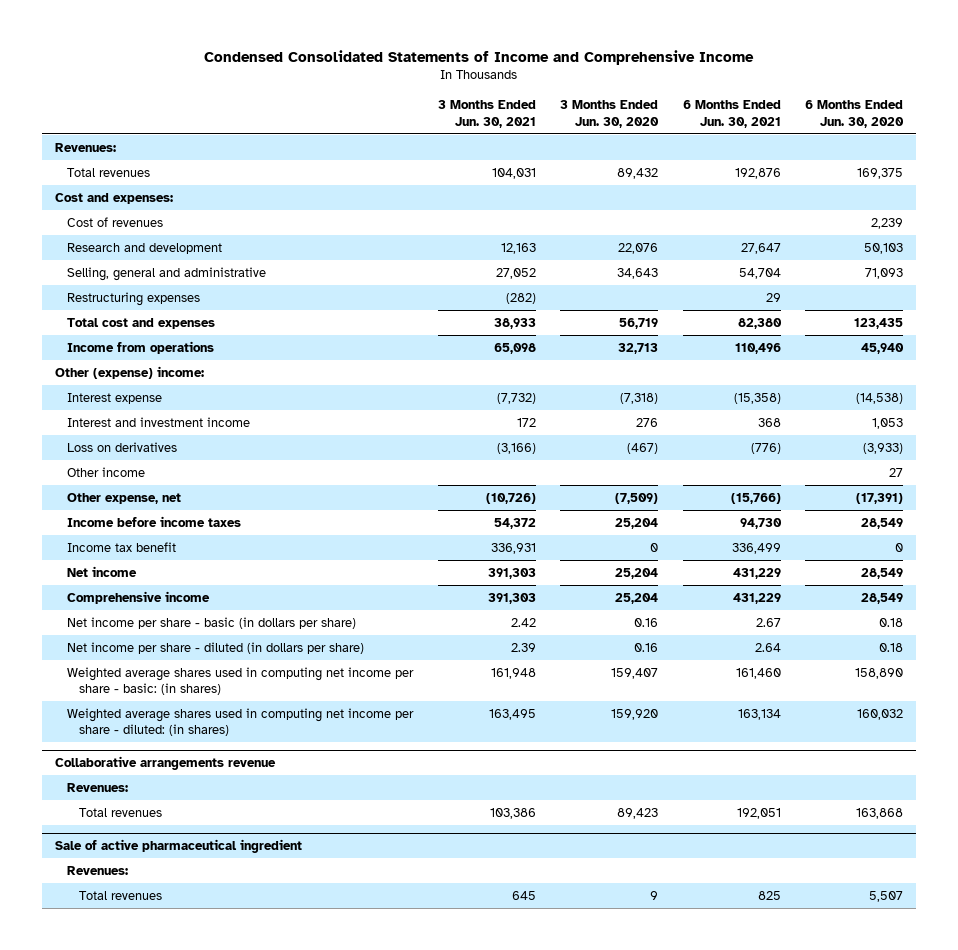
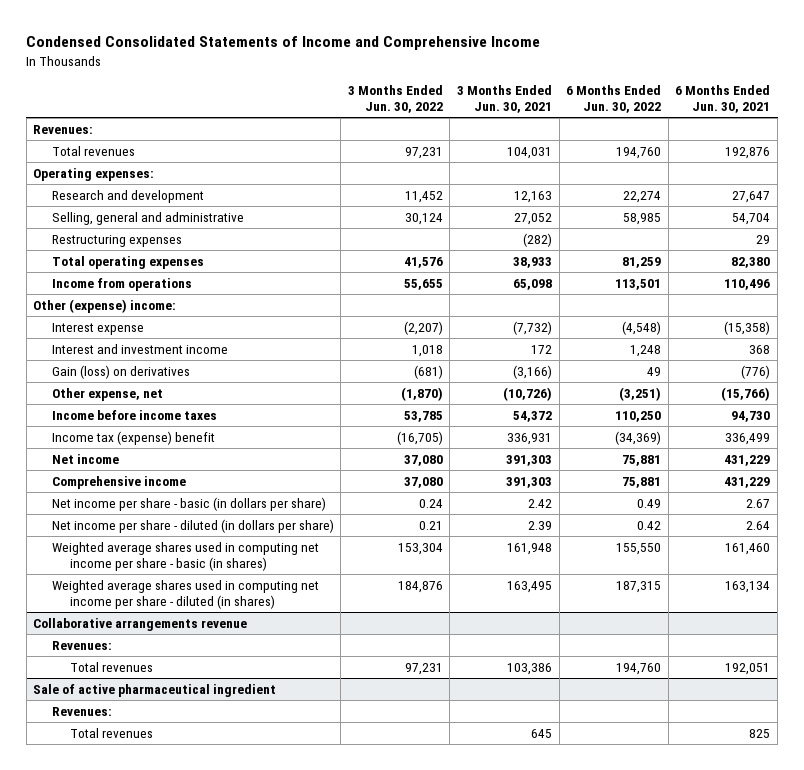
[560,100,660,128] 3 Months Ended Jun. 30, 2020 -> none
[805,100,905,128] 6 Months Ended Jun. 30, 2020 -> none
none -> [347,85,443,113] 3 Months Ended Jun. 30, 2022
none -> [566,85,662,113] 6 Months Ended Jun. 30, 2022
[54,192,173,204] Cost and expenses: -> none
[66,216,163,227] Cost of revenues -> none
none -> [33,167,155,181] Operating expenses:
[66,317,215,329] Total cost and expenses -> [51,255,204,269] Total operating expenses
[66,466,145,477] Other income -> none
[66,441,177,452] Loss on derivatives -> [51,364,190,379] Gain (loss) on derivatives
[66,541,176,552] Income tax benefit -> [51,430,215,445] Income tax (expense) benefit
[66,666,414,696] Weighted average shares used in computing net income per share - basic: (in shares) -> [51,541,319,571] Weighted average shares used in computing net income per share - basic (in shares)
[66,707,414,737] Weighted average shares used in computing net income per share - diluted: (in shares) -> [51,579,319,609] Weighted average shares used in computing net income per share - diluted (in shares)

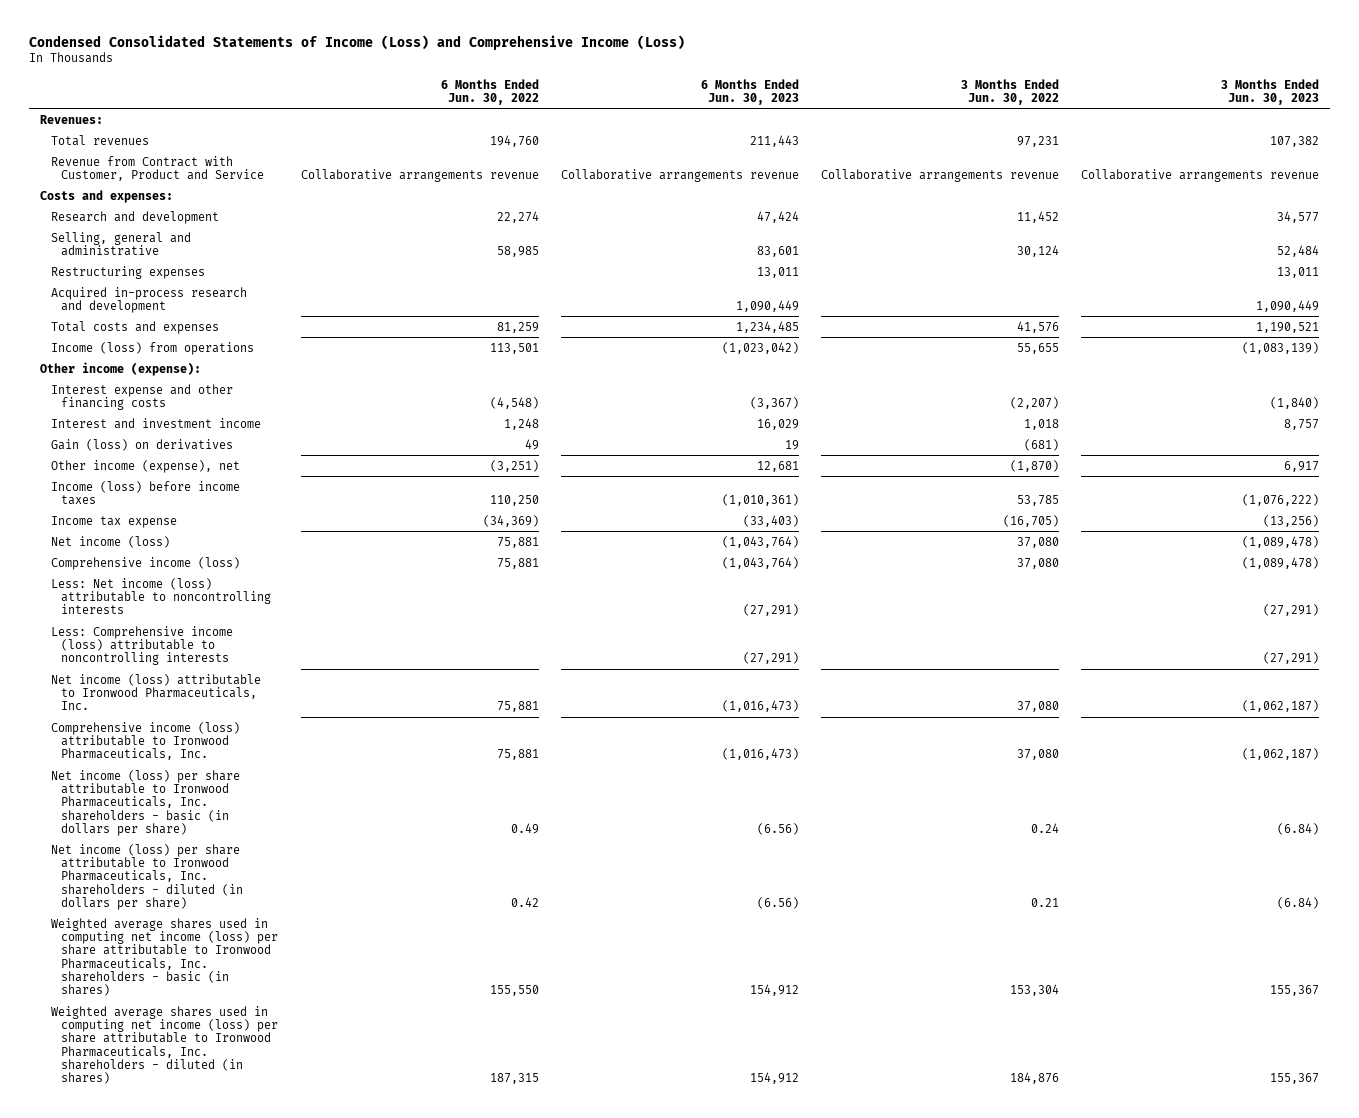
[26,36,541,51] Condensed Consolidated Statements of Income and Comprehensive Income -> [29,34,686,50] Condensed Consolidated Statements of Income (Loss) and Comprehensive Income (Loss)
[457,85,553,113] 3 Months Ended Jun. 30, 2021 -> none
[675,85,771,113] 6 Months Ended Jun. 30, 2021 -> none
none -> [700,78,799,105] 6 Months Ended Jun. 30, 2023
none -> [1221,78,1320,105] 3 Months Ended Jun. 30, 2023
[33,167,155,181] Operating expenses: -> none
none -> [50,155,265,181] Revenue from Contract with Customer, Product and Service
none -> [40,189,174,203] Costs and expenses:
none -> [50,286,247,313] Acquired in-process research and development
[51,255,204,269] Total operating expenses -> [50,320,219,334] Total costs and expenses
[51,277,192,291] Income from operations -> [50,341,254,355] Income (loss) from operations
[33,298,177,313] Other (expense) income: -> [40,361,202,376] Other income (expense):
[51,322,144,335] Interest expense -> [50,383,233,410] Interest expense and other financing costs
[33,617,248,631] Collaborative arrangements revenue -> none
[51,640,112,650] Revenues: -> none
[69,661,153,672] Total revenues -> none
[33,683,277,697] Sale of active pharmaceutical ingredient -> none
[51,706,112,716] Revenues: -> none
[69,727,153,738] Total revenues -> none
[51,387,163,401] Other expense, net -> [50,459,240,473] Other income (expense), net
[51,409,217,420] Income before income taxes -> [50,480,240,505] Income (loss) before income taxes
[51,430,215,445] Income tax (expense) benefit -> [50,515,177,528] Income tax expense
none -> [50,535,170,548] Net income (loss)
none -> [50,556,240,570] Comprehensive income (loss)
none -> [50,577,272,615] Less: Net income (loss) attributable to noncontrolling interests
none -> [50,625,233,666] Less: Comprehensive income (loss) attributable to noncontrolling interests
[51,453,119,464] Net income -> [50,673,261,711] Net income (loss) attributable to Ironwood Pharmaceuticals, Inc.
[51,475,186,489] Comprehensive income -> [50,721,240,761] Comprehensive income (loss) attributable to Ironwood Pharmaceuticals, Inc.
[51,496,326,511] Net income per share - basic (in dollars per share) -> [50,769,240,836] Net income (loss) per share attributable to Ironwood Pharmaceuticals, Inc. shareholders - basic (in dollars per share)
[51,518,334,533] Net income per share - diluted (in dollars per share) -> [50,843,244,910] Net income (loss) per share attributable to Ironwood Pharmaceuticals, Inc. shareholders - diluted (in dollars per share)
[51,541,319,571] Weighted average shares used in computing net income per share - basic (in shares) -> [50,917,279,997] Weighted average shares used in computing net income (loss) per share attributable to Ironwood Pharmaceuticals, Inc. shareholders - basic (in shares)
[51,579,319,609] Weighted average shares used in computing net income per share - diluted (in shares) -> [50,1005,279,1085] Weighted average shares used in computing net income (loss) per share attributable to Ironwood Pharmaceuticals, Inc. shareholders - diluted (in shares)

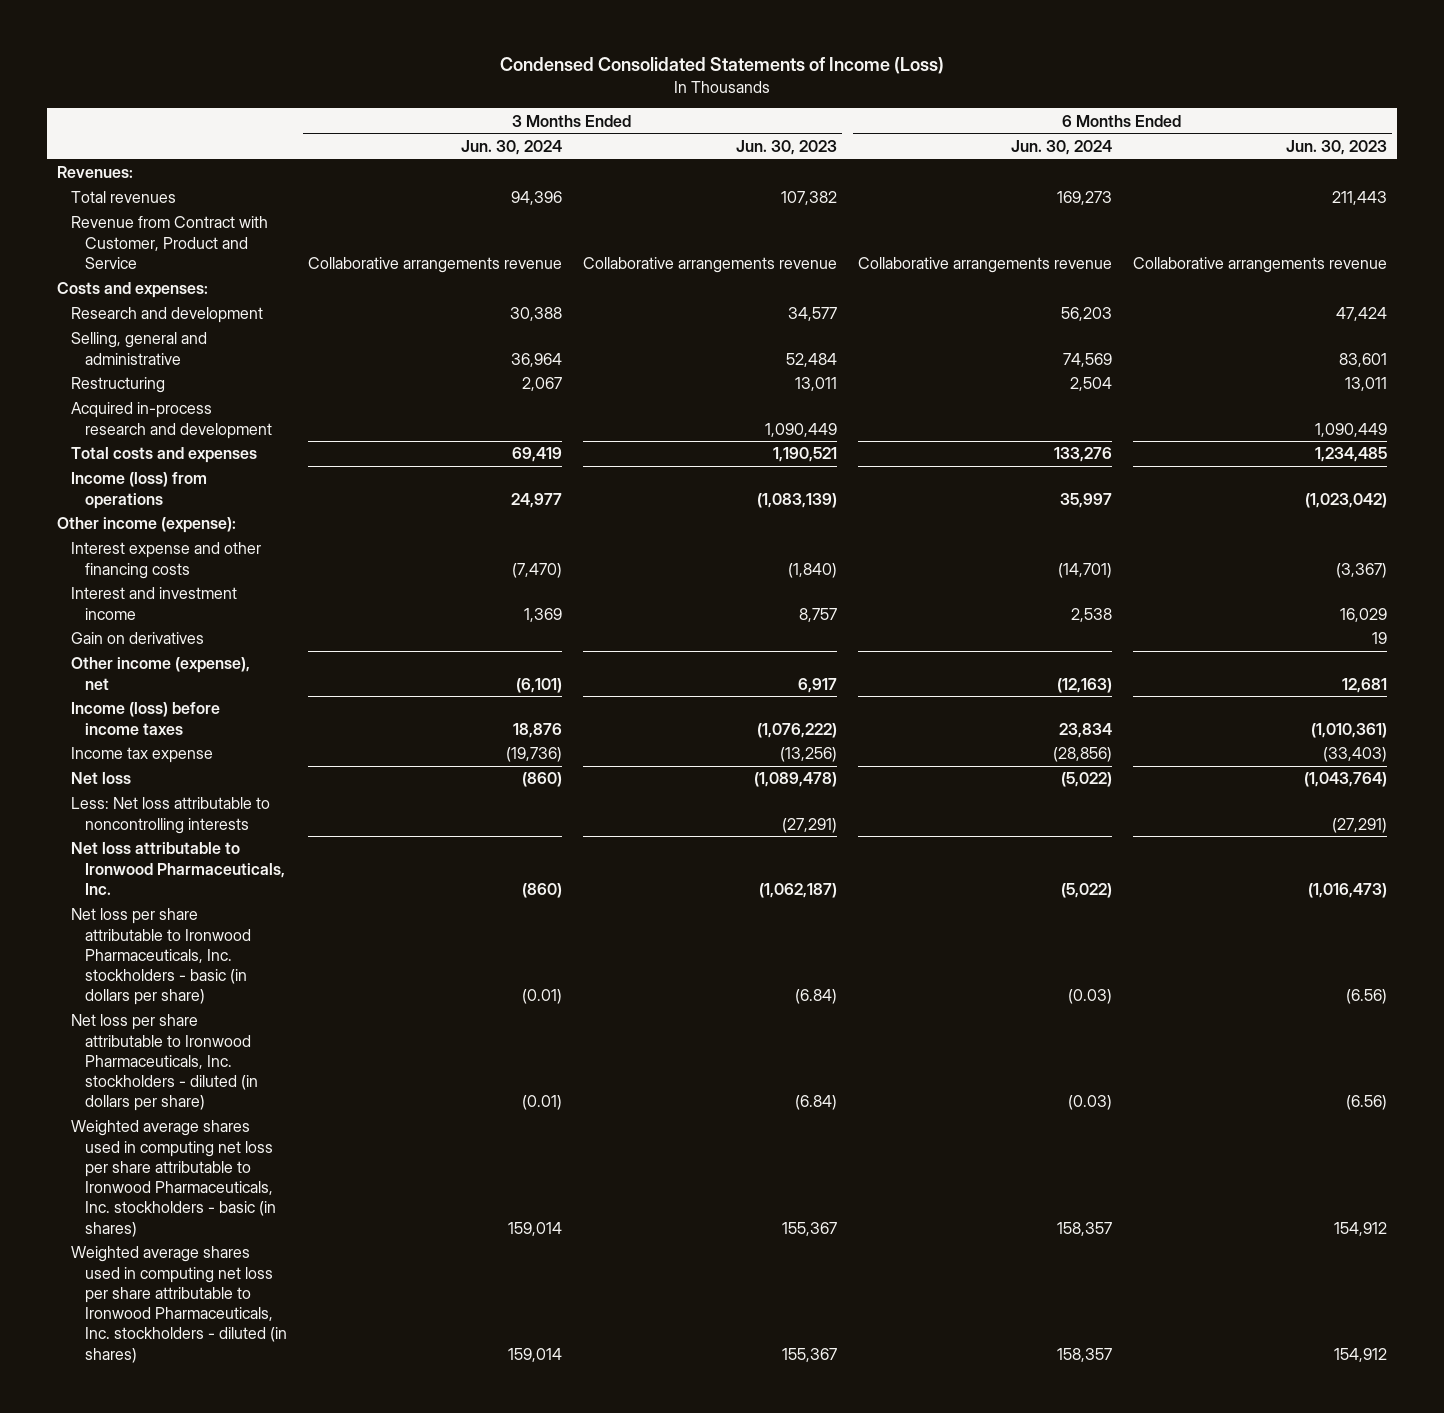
[29,34,686,50] Condensed Consolidated Statements of Income (Loss) and Comprehensive Income (Loss) -> [500,57,945,75] Condensed Consolidated Statements of Income (Loss)
[440,78,539,105] 6 Months Ended Jun. 30, 2022 -> none
[961,78,1060,105] 3 Months Ended Jun. 30, 2022 -> none
none -> [461,139,563,155] Jun. 30, 2024
none -> [1010,139,1112,155] Jun. 30, 2024
[50,265,205,279] Restructuring expenses -> [71,377,166,394] Restructuring
[50,438,233,451] Gain (loss) on derivatives -> [71,632,205,645] Gain on derivatives
[50,556,240,570] Comprehensive income (loss) -> none
[50,625,233,666] Less: Comprehensive income (loss) attributable to noncontrolling interests -> none
[50,721,240,761] Comprehensive income (loss) attributable to Ironwood Pharmaceuticals, Inc. -> none
[50,535,170,548] Net income (loss) -> [71,772,132,785] Net loss
[50,577,272,615] Less: Net income (loss) attributable to noncontrolling interests -> [71,797,271,834] Less: Net loss attributable to noncontrolling interests
[50,673,261,711] Net income (loss) attributable to Ironwood Pharmaceuticals, Inc. -> [71,842,286,895] Net loss attributable to Ironwood Pharmaceuticals, Inc.
[50,769,240,836] Net income (loss) per share attributable to Ironwood Pharmaceuticals, Inc. shareholders - basic (in dollars per share) -> [71,908,252,1006] Net loss per share attributable to Ironwood Pharmaceuticals, Inc. stockholders - basic (in dollars per share)
[50,843,244,910] Net income (loss) per share attributable to Ironwood Pharmaceuticals, Inc. shareholders - diluted (in dollars per share) -> [71,1014,259,1112] Net loss per share attributable to Ironwood Pharmaceuticals, Inc. stockholders - diluted (in dollars per share)
[50,917,279,997] Weighted average shares used in computing net income (loss) per share attributable to Ironwood Pharmaceuticals, Inc. shareholders - basic (in shares) -> [71,1120,277,1237] Weighted average shares used in computing net loss per share attributable to Ironwood Pharmaceuticals, Inc. stockholders - basic (in shares)
[50,1005,279,1085] Weighted average shares used in computing net income (loss) per share attributable to Ironwood Pharmaceuticals, Inc. shareholders - diluted (in shares) -> [71,1246,288,1363] Weighted average shares used in computing net loss per share attributable to Ironwood Pharmaceuticals, Inc. stockholders - diluted (in shares)

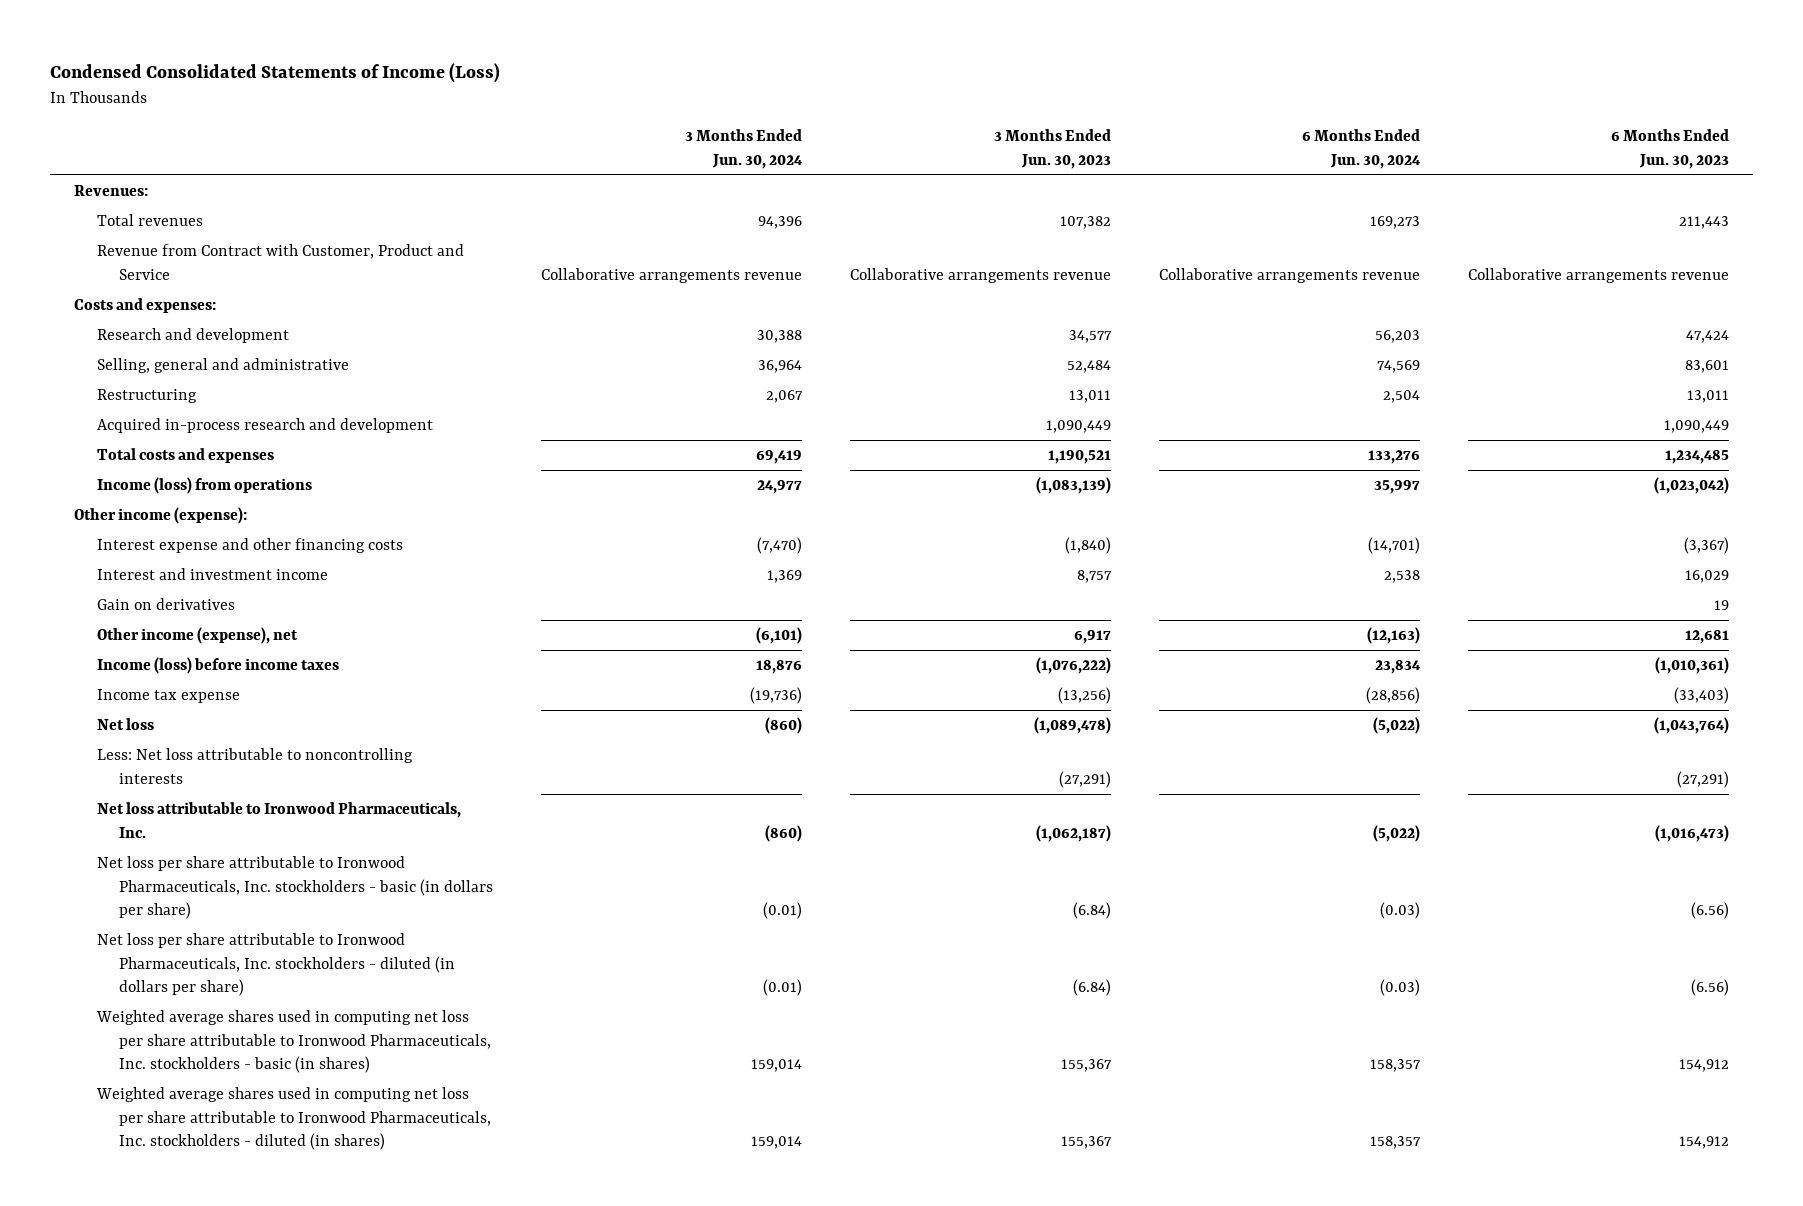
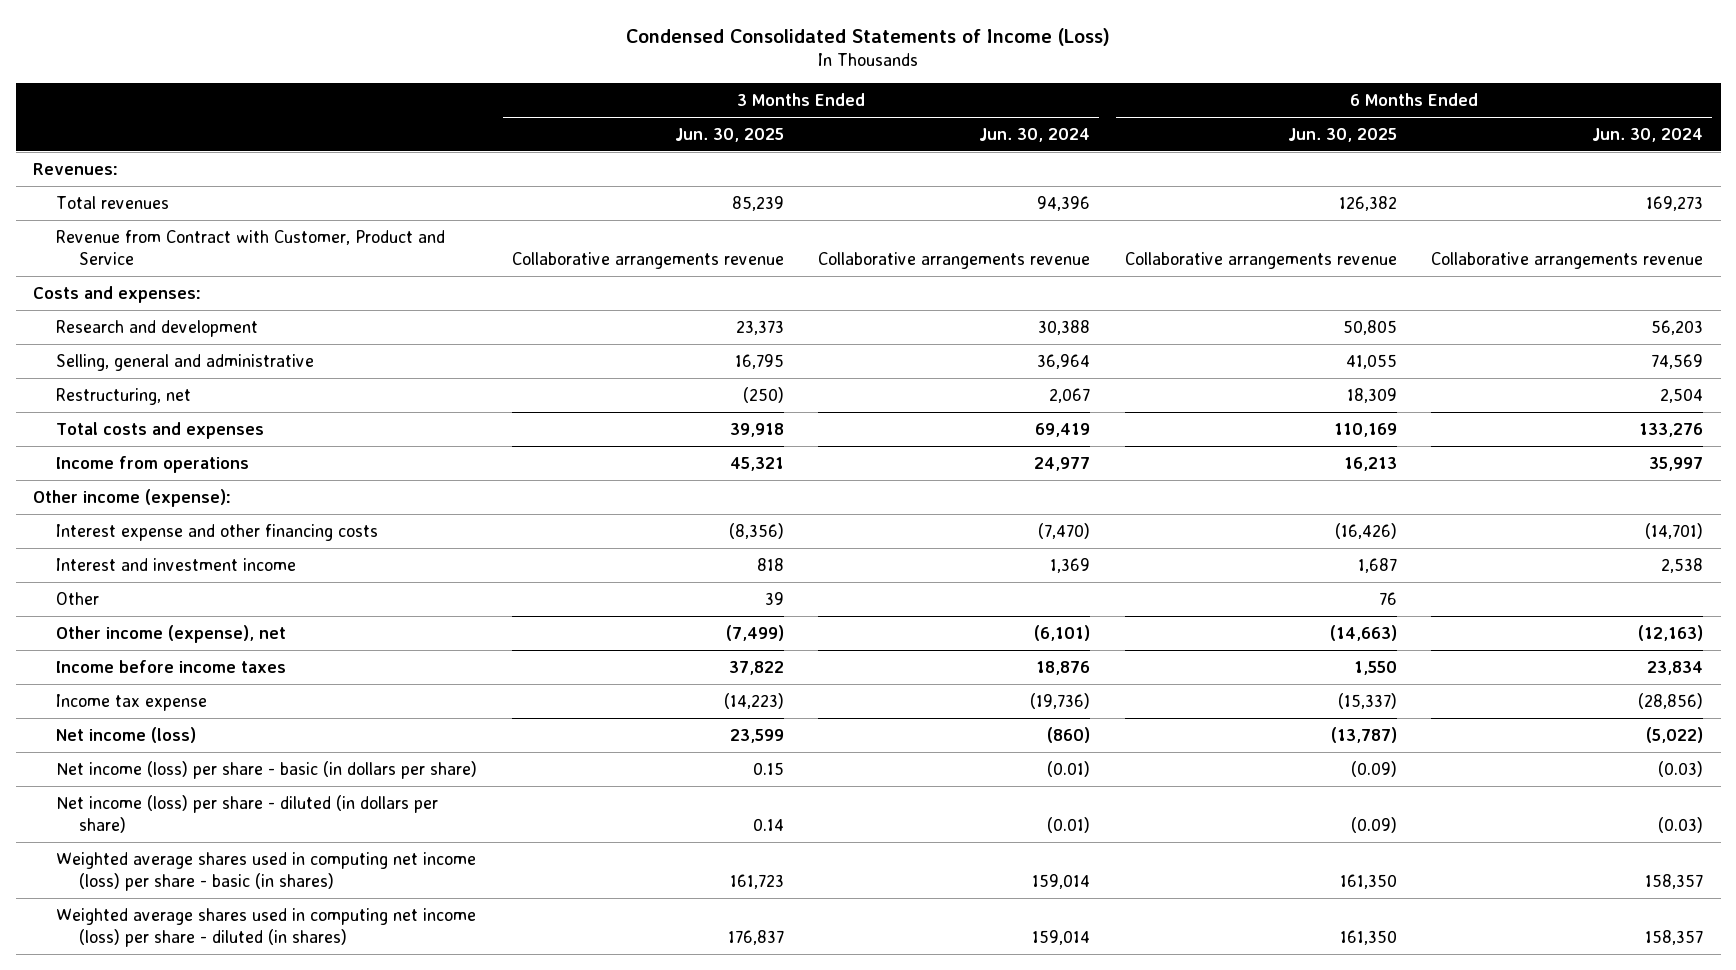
[994,129,1112,169] 3 Months Ended Jun. 30, 2023 -> none
[1611,129,1730,169] 6 Months Ended Jun. 30, 2023 -> none
none -> [674,127,784,142] Jun. 30, 2025
none -> [1287,127,1397,142] Jun. 30, 2025
[96,418,433,434] Acquired in-process research and development -> none
[96,389,197,404] Restructuring -> [55,387,191,405] Restructuring, net
[96,477,312,495] Income (loss) from operations -> [55,455,249,473] Income from operations
[96,598,235,611] Gain on derivatives -> none
none -> [55,591,99,605] Other
[96,657,339,675] Income (loss) before income taxes -> [55,659,286,673] Income before income taxes
[96,718,154,731] Net loss -> none
[96,748,413,784] Less: Net loss attributable to noncontrolling interests -> none
[96,802,461,838] Net loss attributable to Ironwood Pharmaceuticals, Inc. -> [55,726,196,743] Net income (loss)
[96,856,494,920] Net loss per share attributable to Ironwood Pharmaceuticals, Inc. stockholders - basic (in dollars per share) -> [55,760,477,779] Net income (loss) per share - basic (in dollars per share)
[96,933,456,997] Net loss per share attributable to Ironwood Pharmaceuticals, Inc. stockholders - diluted (in dollars per share) -> [55,794,438,833] Net income (loss) per share - diluted (in dollars per share)
[95,1010,492,1074] Weighted average shares used in computing net loss per share attributable to Ironwood Pharmaceuticals, Inc. stockholders - basic (in shares) -> [55,851,476,891] Weighted average shares used in computing net income (loss) per share - basic (in shares)
[95,1087,492,1151] Weighted average shares used in computing net loss per share attributable to Ironwood Pharmaceuticals, Inc. stockholders - diluted (in shares) -> [55,907,476,947] Weighted average shares used in computing net income (loss) per share - diluted (in shares)

